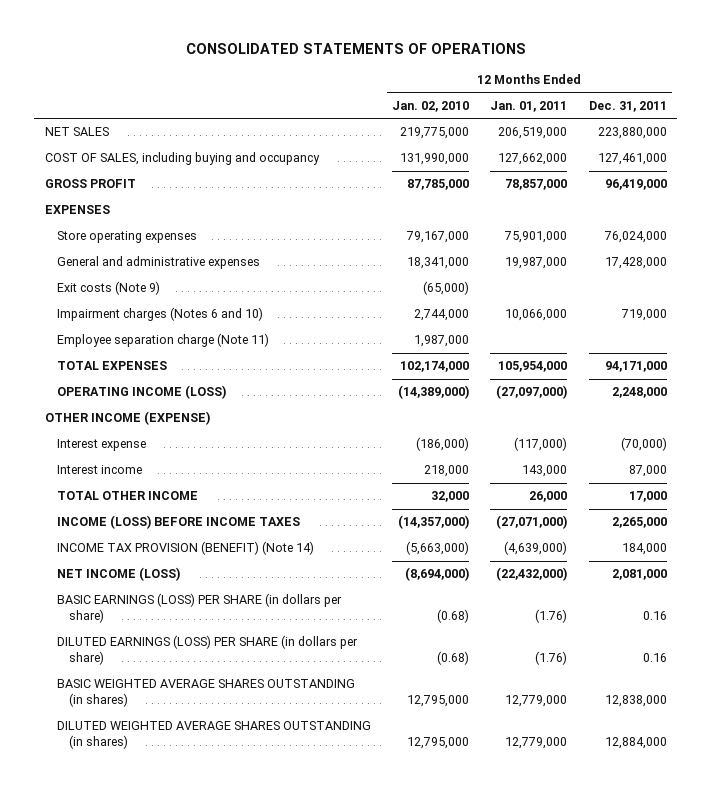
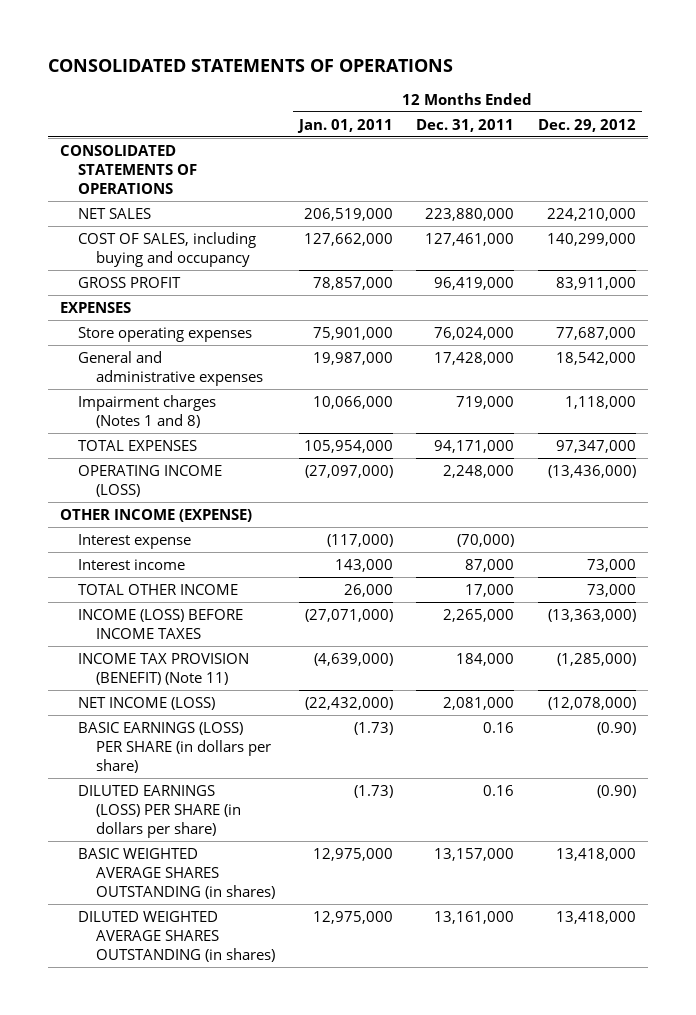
[392,100,470,112] Jan. 02, 2010 -> none
none -> [537,118,636,132] Dec. 29, 2012
none -> [59,144,197,194] CONSOLIDATED STATEMENTS OF OPERATIONS
[57,281,161,296] Exit costs (Note 9) -> none
[57,333,270,348] Employee separation charge (Note 11) -> none
[57,307,264,322] Impairment charges (Notes 6 and 10) -> [77,394,216,428] Impairment charges (Notes 1 and 8)
[57,541,315,556] INCOME TAX PROVISION (BENEFIT) (Note 14) -> [77,652,249,685] INCOME TAX PROVISION (BENEFIT) (Note 11)
[535,609,568,624] (1.76) -> [353,721,393,735] (1.73)
[535,651,568,666] (1.76) -> [353,784,393,798] (1.73)
[505,695,568,708] 12,779,000 -> [312,847,393,861] 12,975,000
[604,695,667,708] 12,838,000 -> [434,847,515,861] 13,157,000
[505,737,568,750] 12,779,000 -> [312,910,393,924] 12,975,000
[604,737,667,750] 12,884,000 -> [434,910,515,924] 13,161,000

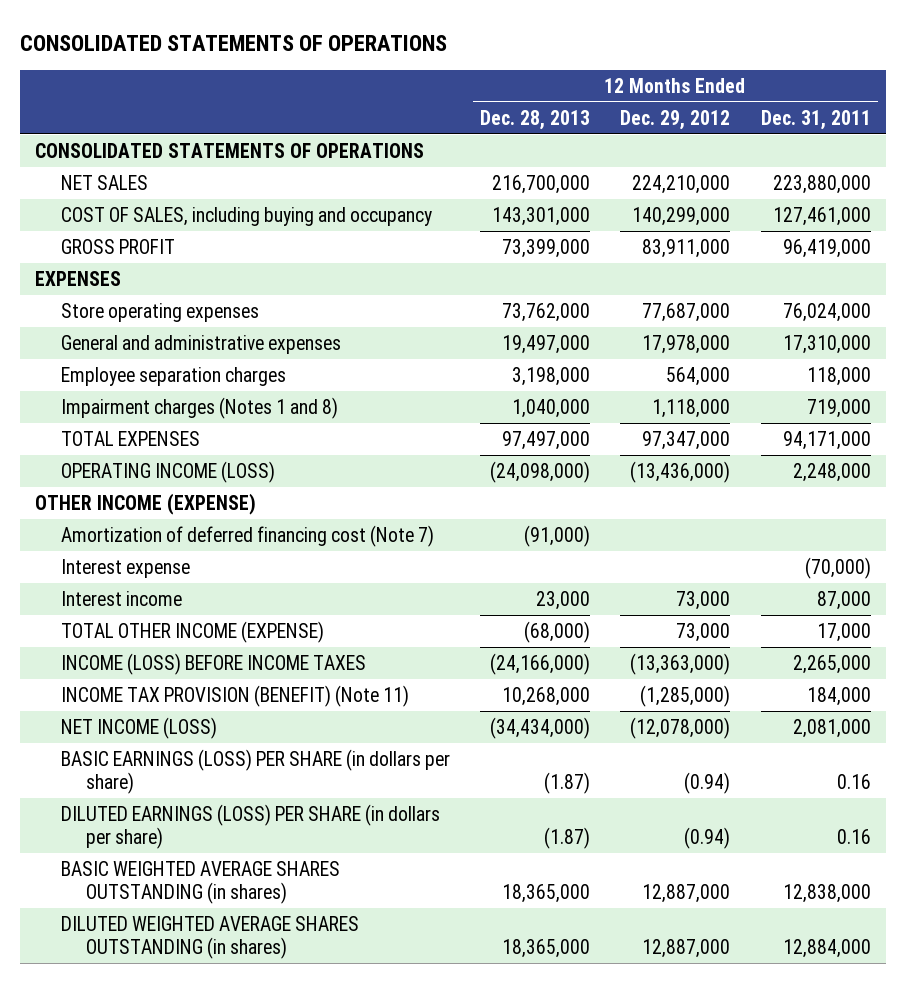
[296,118,393,133] Jan. 01, 2011 -> none
none -> [480,109,591,130] Dec. 28, 2013
[434,351,515,365] 17,428,000 -> [782,334,871,354] 17,310,000
[555,351,636,365] 18,542,000 -> [642,334,731,354] 17,978,000
none -> [60,366,286,386] Employee separation charges
none -> [60,524,434,547] Amortization of deferred financing cost (Note 7)
[77,583,238,595] TOTAL OTHER INCOME -> [60,620,324,643] TOTAL OTHER INCOME (EXPENSE)
[596,721,636,735] (0.90) -> [684,771,731,794] (0.94)
[596,784,636,798] (0.90) -> [684,826,731,849] (0.94)
[434,847,515,861] 13,157,000 -> [782,883,871,903] 12,838,000
[555,847,636,861] 13,418,000 -> [642,883,731,903] 12,887,000
[434,910,515,924] 13,161,000 -> [782,938,871,958] 12,884,000
[555,910,636,924] 13,418,000 -> [642,938,731,958] 12,887,000

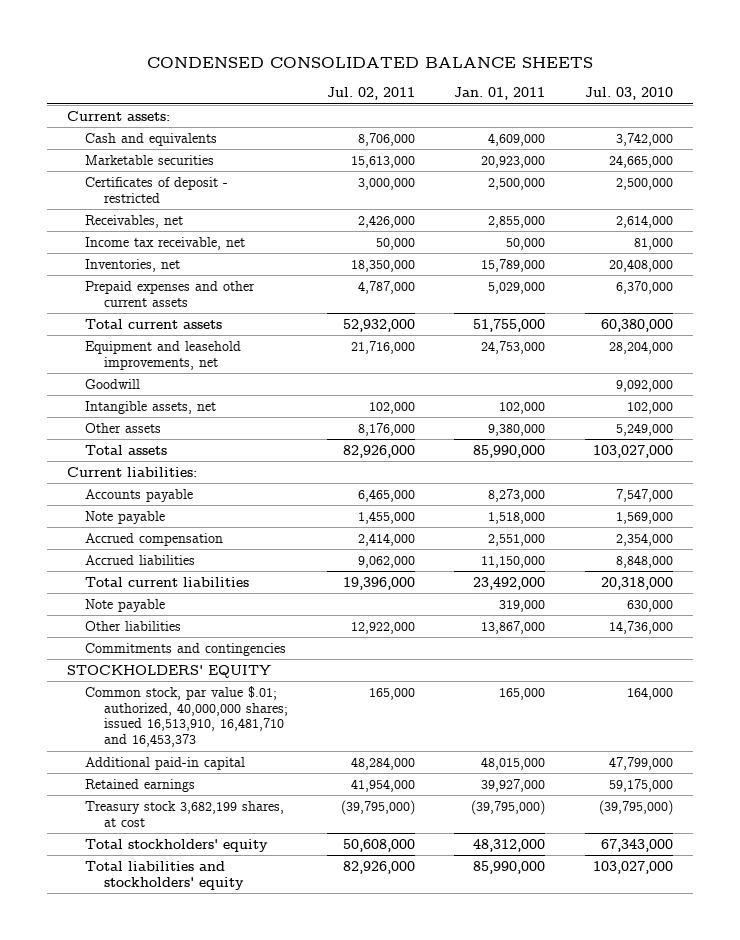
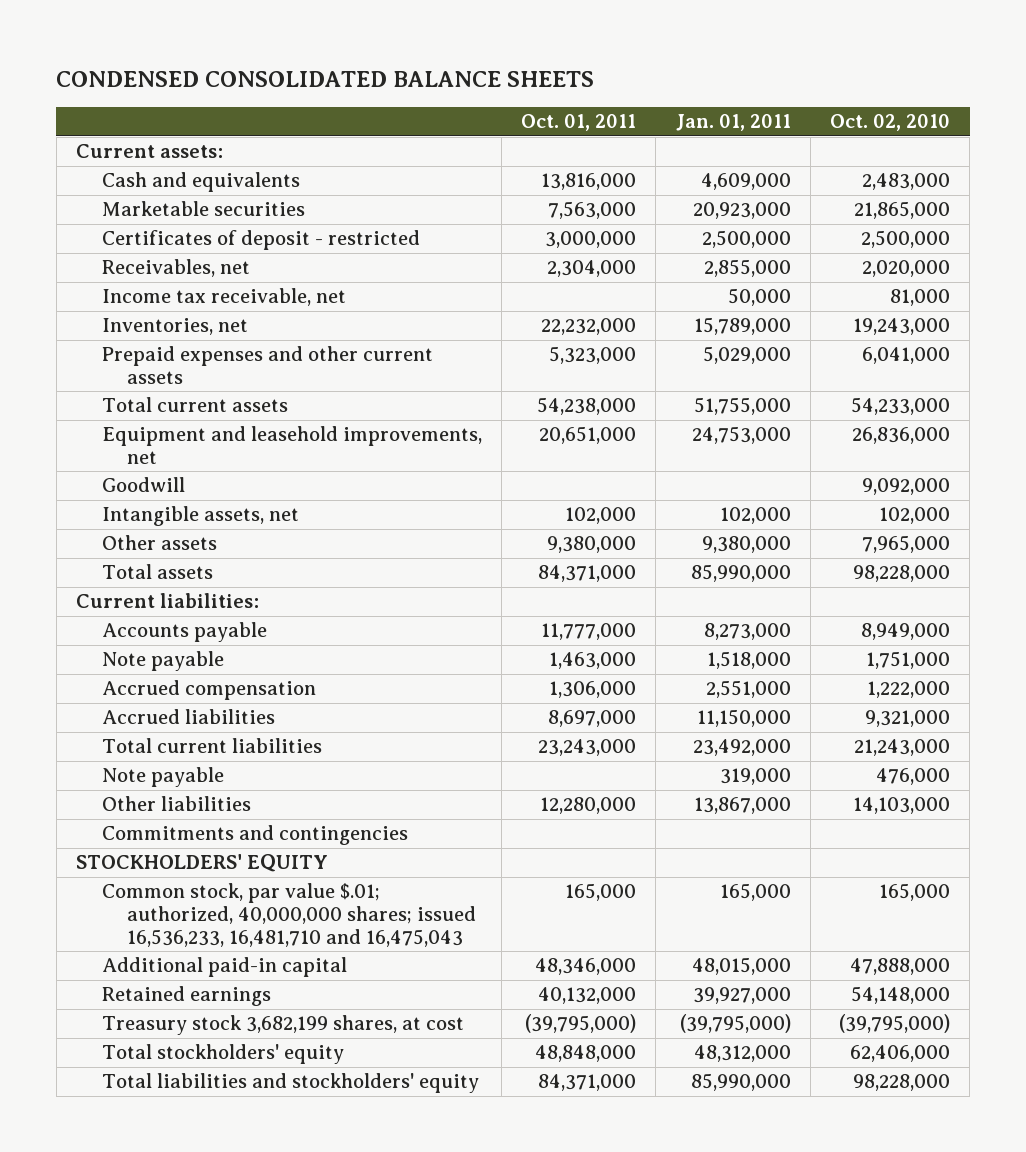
[326,87,415,101] Jul. 02, 2011 -> none
[584,87,673,101] Jul. 03, 2010 -> none
none -> [521,114,637,132] Oct. 01, 2011
none -> [830,114,951,132] Oct. 02, 2010
[85,685,288,748] Common stock, par value $.01; authorized, 40,000,000 shares; issued 16,513,910, 16,481,710 and 16,453,373 -> [101,883,477,947] Common stock, par value $.01; authorized, 40,000,000 shares; issued 16,536,233, 16,481,710 and 16,475,043

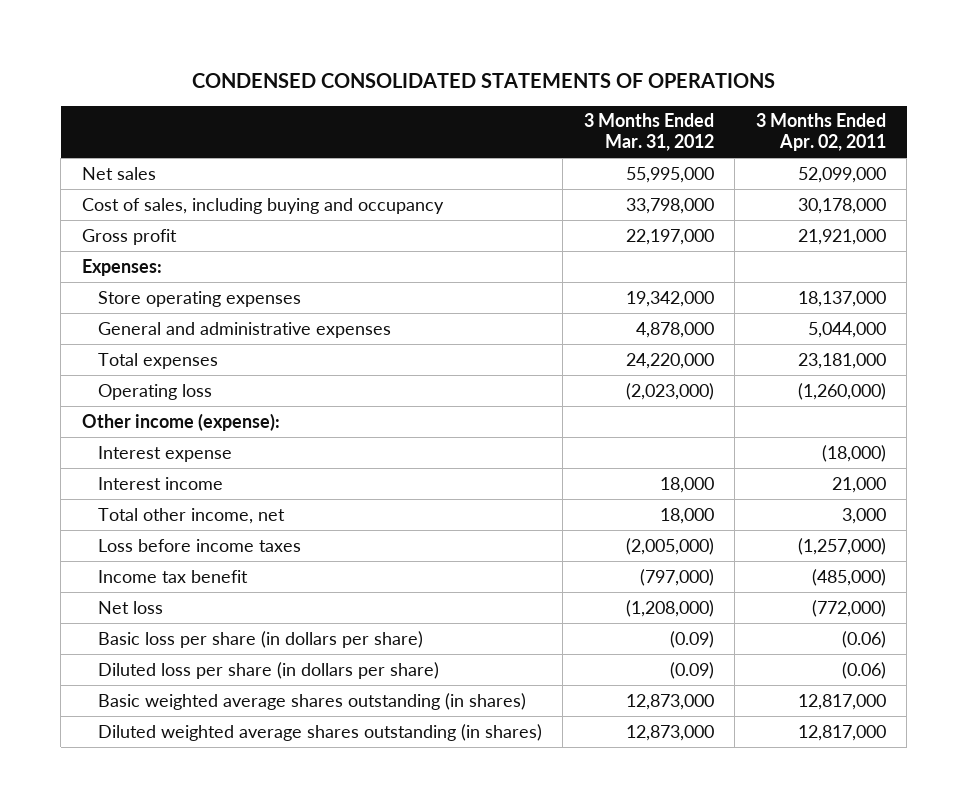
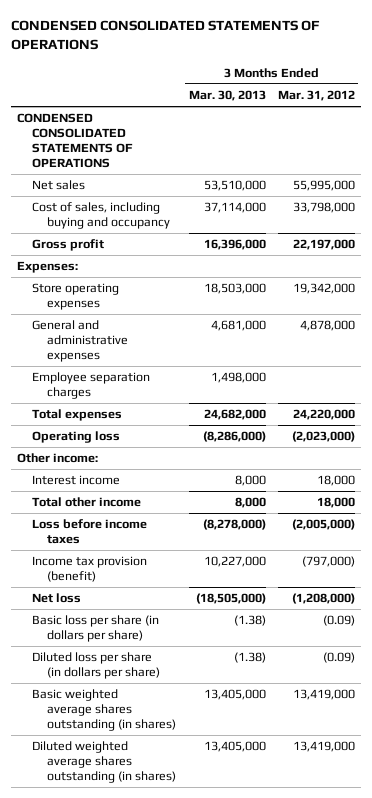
[755,113,886,151] 3 Months Ended Apr. 02, 2011 -> none
none -> [188,89,266,101] Mar. 30, 2013
none -> [17,113,134,168] CONDENSED CONSOLIDATED STATEMENTS OF OPERATIONS
none -> [32,372,151,400] Employee separation charges
[97,445,232,462] Interest expense -> none
[81,412,280,431] Other income (expense): -> [17,453,99,464] Other income:
[97,507,285,524] Total other income, net -> [32,497,142,508] Total other income
[97,569,248,583] Income tax benefit -> [32,556,148,583] Income tax provision (benefit)
[625,693,714,710] 12,873,000 -> [293,689,356,701] 13,419,000
[625,724,714,741] 12,873,000 -> [293,741,356,753] 13,419,000

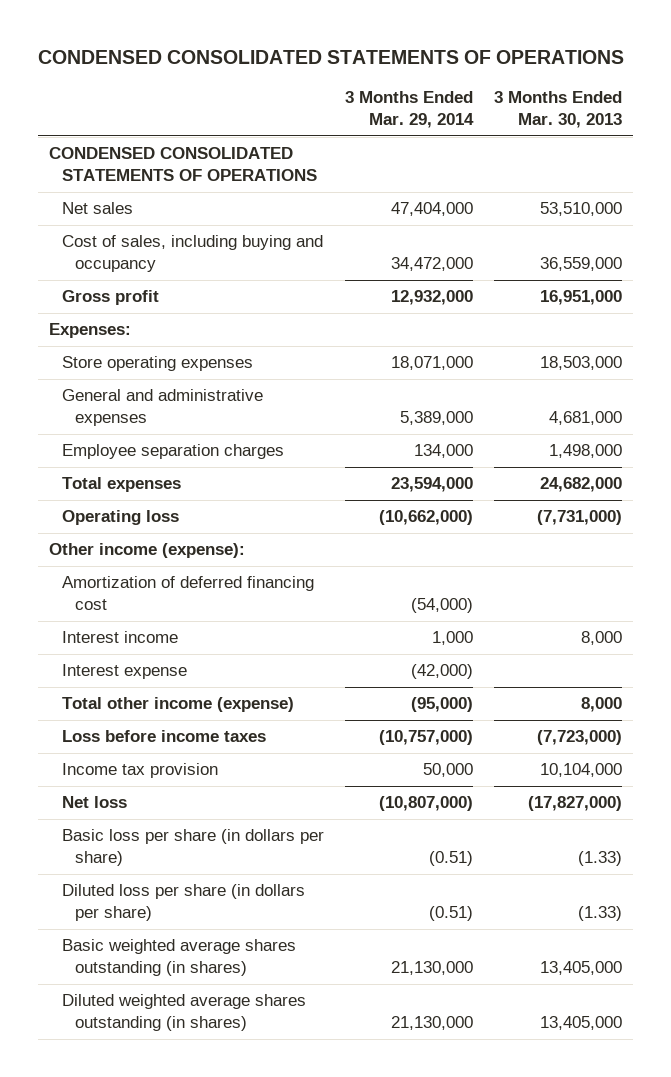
[278,89,356,101] Mar. 31, 2012 -> none
none -> [344,91,474,128] 3 Months Ended Mar. 29, 2014
[203,202,266,214] 37,114,000 -> [540,256,623,271] 36,559,000
[203,239,266,251] 16,396,000 -> [540,290,623,306] 16,951,000
[202,431,266,443] (8,286,000) -> [537,510,623,526] (7,731,000)
[17,453,99,464] Other income: -> [48,543,245,559] Other income (expense):
none -> [61,576,314,610] Amortization of deferred financing cost
none -> [61,664,187,680] Interest expense
[32,497,142,508] Total other income -> [61,697,294,713] Total other income (expense)
[202,519,266,531] (8,278,000) -> [537,730,623,746] (7,723,000)
[32,556,148,583] Income tax provision (benefit) -> [61,763,218,779] Income tax provision
[203,556,266,568] 10,227,000 -> [540,763,623,778] 10,104,000
[195,593,266,605] (18,505,000) -> [528,796,623,812] (17,827,000)
[233,615,266,627] (1.38) -> [578,850,623,866] (1.33)
[233,652,266,664] (1.38) -> [578,905,623,921] (1.33)

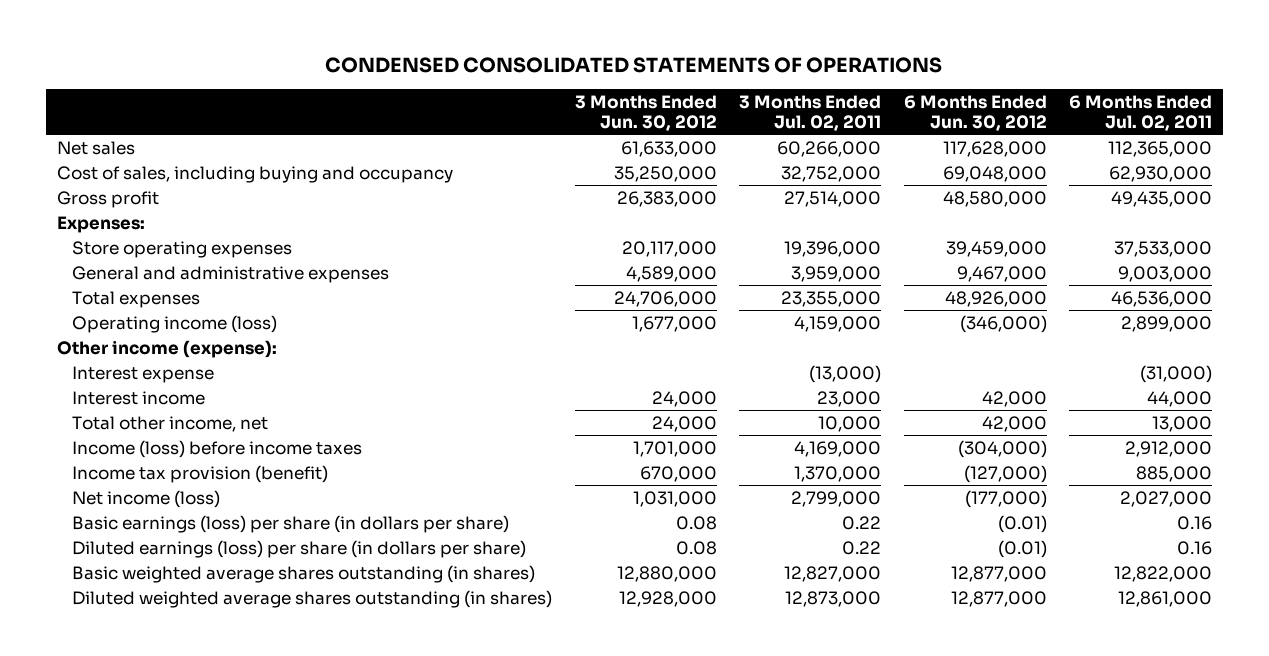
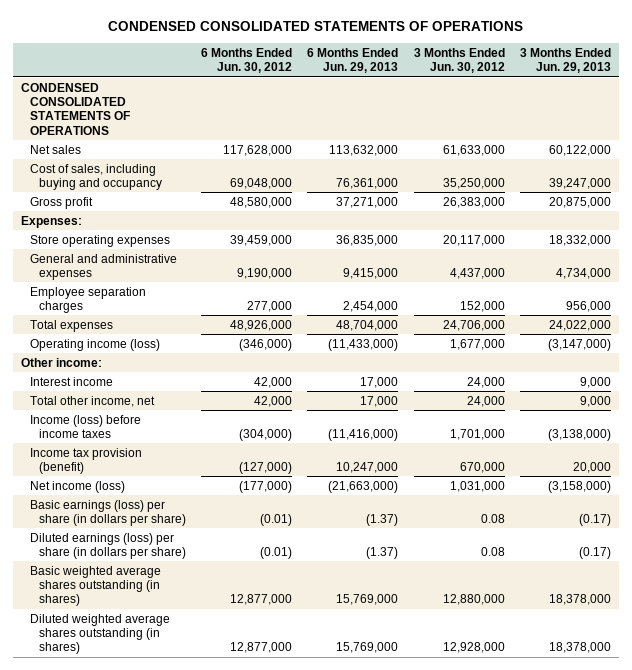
[739,94,882,131] 3 Months Ended Jul. 02, 2011 -> none
[1069,94,1213,131] 6 Months Ended Jul. 02, 2011 -> none
none -> [307,47,399,74] 6 Months Ended Jun. 29, 2013
none -> [519,47,611,74] 3 Months Ended Jun. 29, 2013
none -> [20,82,130,135] CONDENSED CONSOLIDATED STATEMENTS OF OPERATIONS
[625,265,717,282] 4,589,000 -> [449,268,505,280] 4,437,000
[956,265,1047,282] 9,467,000 -> [236,268,292,280] 9,190,000
none -> [29,286,146,314] Employee separation charges
[72,365,215,383] Interest expense -> none
[56,339,277,358] Other income (expense): -> [20,357,102,367] Other income:

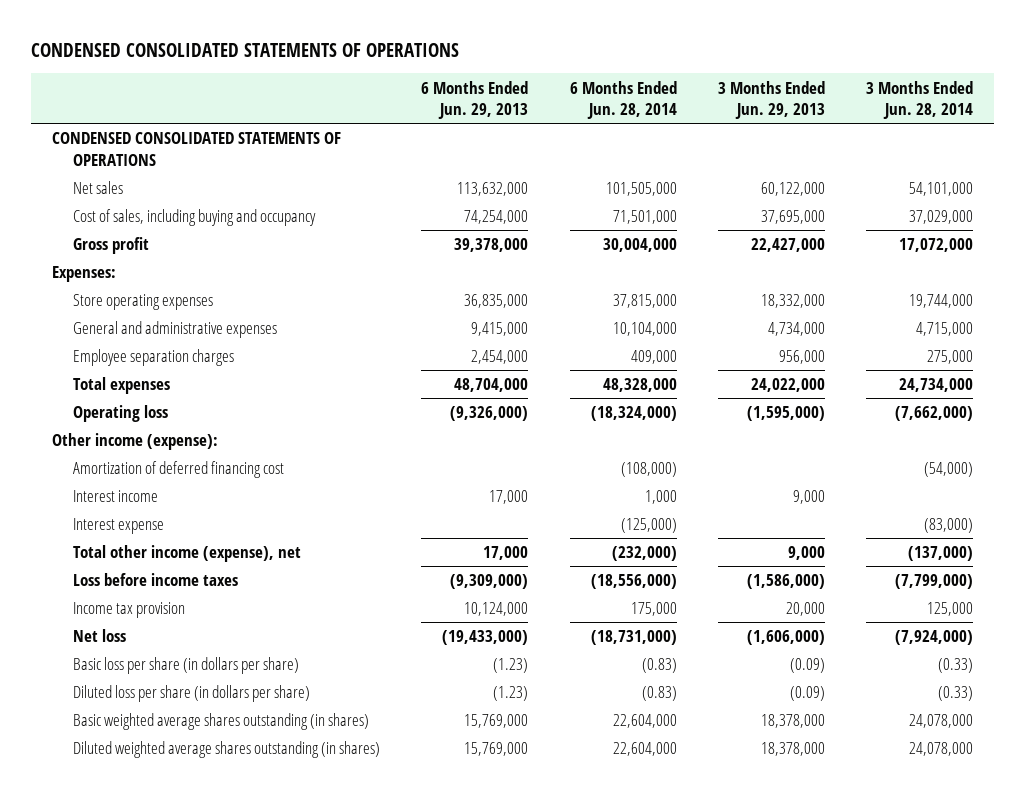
[200,47,292,74] 6 Months Ended Jun. 30, 2012 -> none
[413,47,505,74] 3 Months Ended Jun. 30, 2012 -> none
none -> [569,80,677,120] 6 Months Ended Jun. 28, 2014
none -> [866,80,974,120] 3 Months Ended Jun. 28, 2014
[336,178,399,190] 76,361,000 -> [464,210,529,225] 74,254,000
[548,178,611,190] 39,247,000 -> [760,210,825,225] 37,695,000
[336,196,399,208] 37,271,000 -> [454,238,529,253] 39,378,000
[548,196,611,208] 20,875,000 -> [750,238,825,253] 22,427,000
[29,338,160,351] Operating income (loss) -> [72,405,168,423] Operating loss
[328,338,399,351] (11,433,000) -> [450,406,529,422] (9,326,000)
[547,338,611,351] (3,147,000) -> [746,406,825,422] (1,595,000)
[20,357,102,367] Other income: -> [51,433,218,451] Other income (expense):
none -> [72,461,284,479] Amortization of deferred financing cost
none -> [72,518,164,535] Interest expense
[29,395,155,407] Total other income, net -> [72,545,301,563] Total other income (expense), net
[29,414,141,439] Income (loss) before income taxes -> [72,573,238,587] Loss before income taxes
[328,429,399,442] (11,416,000) -> [450,574,529,590] (9,309,000)
[547,429,611,442] (3,138,000) -> [746,574,825,590] (1,586,000)
[29,447,142,475] Income tax provision (benefit) -> [72,602,185,619] Income tax provision
[336,462,399,474] 10,247,000 -> [464,602,529,617] 10,124,000
[29,480,125,493] Net income (loss) -> [72,629,126,643] Net loss
[328,480,399,493] (21,663,000) -> [442,630,529,646] (19,433,000)
[547,480,611,493] (3,158,000) -> [746,630,825,646] (1,606,000)
[29,499,186,527] Basic earnings (loss) per share (in dollars per share) -> [72,657,299,675] Basic loss per share (in dollars per share)
[366,514,399,527] (1.37) -> [493,658,529,674] (1.23)
[578,514,611,527] (0.17) -> [789,658,825,674] (0.09)
[29,532,186,560] Diluted earnings (loss) per share (in dollars per share) -> [72,685,310,703] Diluted loss per share (in dollars per share)
[366,547,399,560] (1.37) -> [493,686,529,702] (1.23)
[578,547,611,560] (0.17) -> [789,686,825,702] (0.09)

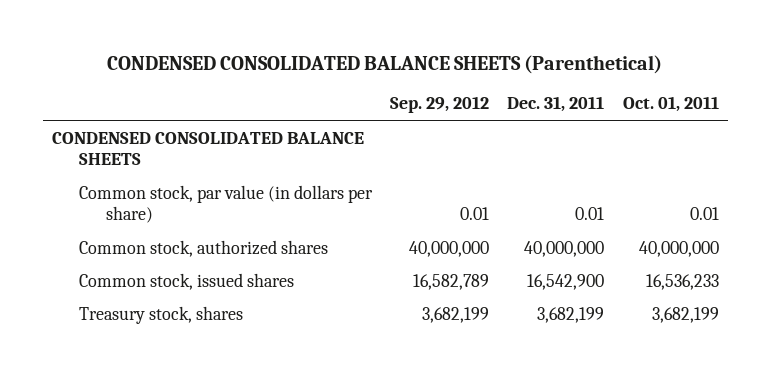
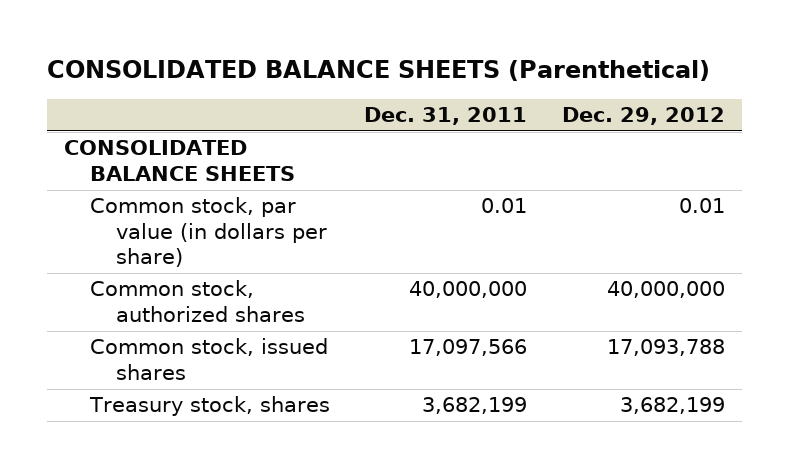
[107,54,663,74] CONDENSED CONSOLIDATED BALANCE SHEETS (Parenthetical) -> [46,60,710,82] CONSOLIDATED BALANCE SHEETS (Parenthetical)
[390,96,490,114] Sep. 29, 2012 -> none
[622,96,719,113] Oct. 01, 2011 -> none
none -> [561,107,725,126] Dec. 29, 2012
[51,131,364,166] CONDENSED CONSOLIDATED BALANCE SHEETS -> [63,140,295,181] CONSOLIDATED BALANCE SHEETS
[527,273,605,290] 16,542,900 -> [409,339,528,357] 17,097,566

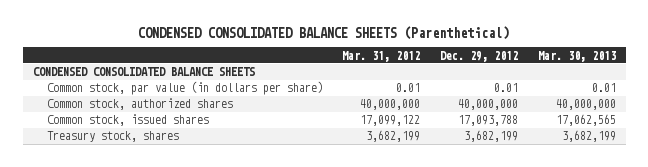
[46,60,710,82] CONSOLIDATED BALANCE SHEETS (Parenthetical) -> [138,25,510,40] CONDENSED CONSOLIDATED BALANCE SHEETS (Parenthetical)
[364,107,528,126] Dec. 31, 2011 -> none
none -> [342,50,421,62] Mar. 31, 2012
none -> [537,50,616,62] Mar. 30, 2013
[63,140,295,181] CONSOLIDATED BALANCE SHEETS -> [32,67,255,77] CONDENSED CONSOLIDATED BALANCE SHEETS

